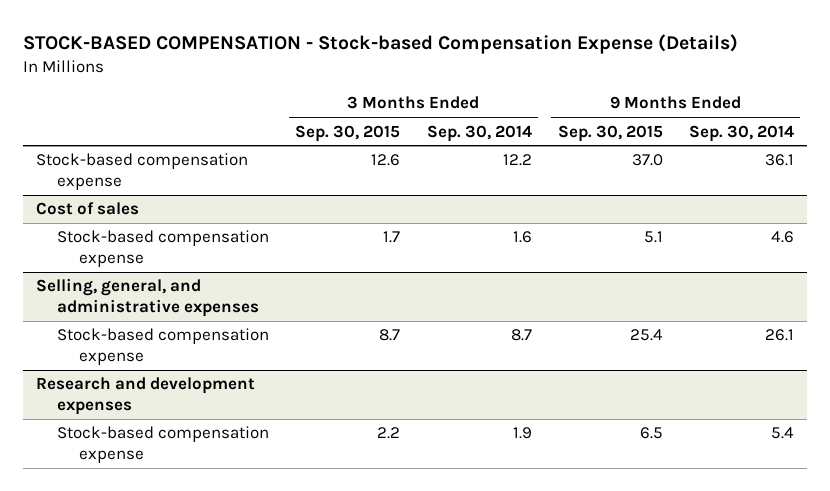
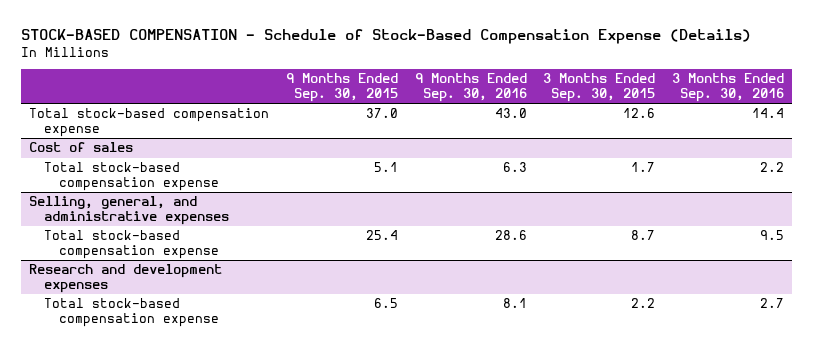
[22,33,738,54] STOCK-BASED COMPENSATION - Stock-based Compensation Expense (Details) -> [21,29,752,45] STOCK-BASED COMPENSATION - Schedule of Stock-Based Compensation Expense (Details)
[426,124,532,142] Sep. 30, 2014 -> none
[688,124,794,142] Sep. 30, 2014 -> none
none -> [414,73,527,103] 9 Months Ended Sep. 30, 2016
none -> [672,73,785,103] 3 Months Ended Sep. 30, 2016
[35,153,248,190] Stock-based compensation expense -> [29,108,270,138] Total stock-based compensation expense
[57,230,270,267] Stock-based compensation expense -> [44,162,219,192] Total stock-based compensation expense
[57,328,270,365] Stock-based compensation expense -> [44,230,219,260] Total stock-based compensation expense
[57,426,270,463] Stock-based compensation expense -> [44,298,219,328] Total stock-based compensation expense

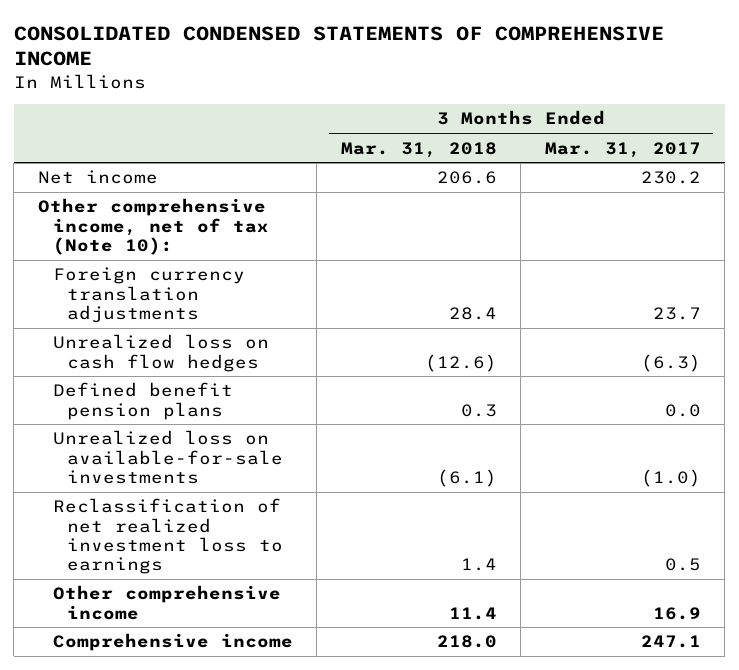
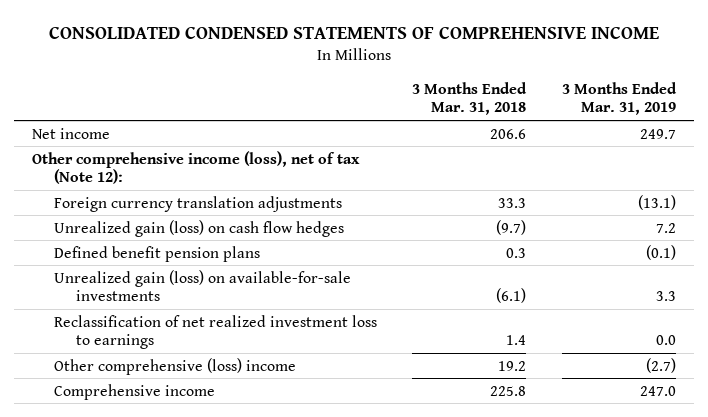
[544,141,701,158] Mar. 31, 2017 -> none
none -> [561,81,677,116] 3 Months Ended Mar. 31, 2019
[37,198,269,255] Other comprehensive income, net of tax (Note 10): -> [31,150,360,185] Other comprehensive income (loss), net of tax (Note 12):
[448,306,497,320] 28.4 -> [498,197,527,208] 33.3
[52,334,269,372] Unrealized loss on cash flow hedges -> [53,219,344,237] Unrealized gain (loss) on cash flow hedges
[424,353,497,372] (12.6) -> [496,219,527,235] (9.7)
[52,430,284,484] Unrealized loss on available-for-sale investments -> [53,269,351,302] Unrealized gain (loss) on available-for-sale investments
[52,585,281,620] Other comprehensive income -> [53,357,296,375] Other comprehensive (loss) income
[448,606,497,620] 11.4 -> [498,360,527,371] 19.2
[436,635,497,649] 218.0 -> [490,385,527,396] 225.8

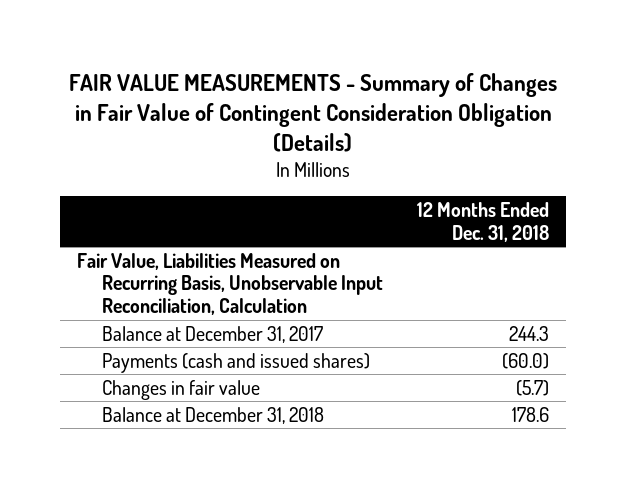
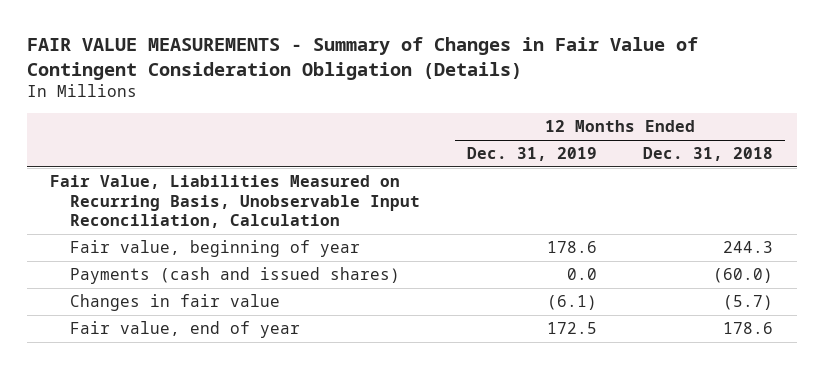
none -> [466,147,597,162] Dec. 31, 2019
[102,325,324,343] Balance at December 31, 2017 -> [70,240,361,258] Fair value, beginning of year
[102,406,325,424] Balance at December 31, 2018 -> [70,321,301,339] Fair value, end of year

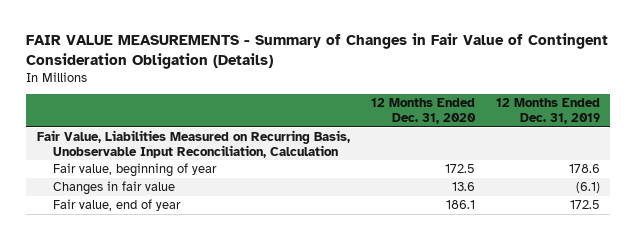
[643,147,774,162] Dec. 31, 2018 -> none
none -> [370,98,476,125] 12 Months Ended Dec. 31, 2020
[70,267,401,285] Payments (cash and issued shares) -> none

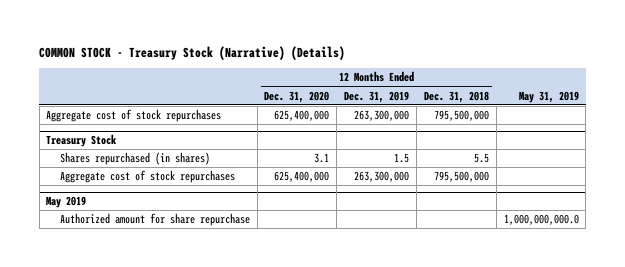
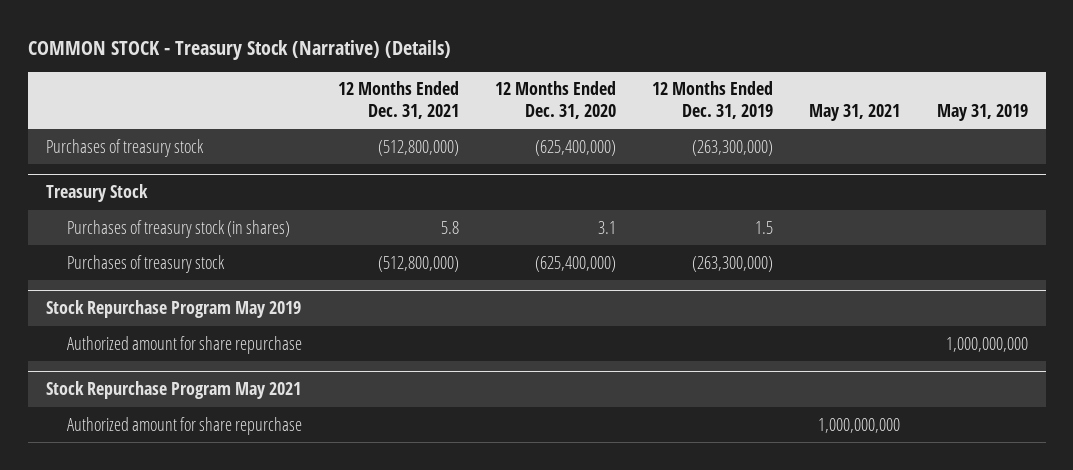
[423,90,489,103] Dec. 31, 2018 -> none
none -> [338,81,460,119] 12 Months Ended Dec. 31, 2021
none -> [809,103,901,121] May 31, 2021
[46,109,222,123] Aggregate cost of stock repurchases -> [45,138,204,157] Purchases of treasury stock
[274,110,330,122] 625,400,000 -> [535,139,617,156] (625,400,000)
[354,110,410,122] 263,300,000 -> [692,139,774,156] (263,300,000)
[59,152,210,166] Shares repurchased (in shares) -> [67,219,291,238] Purchases of treasury stock (in shares)
[59,170,235,184] Aggregate cost of stock repurchases -> [67,254,226,273] Purchases of treasury stock
[274,171,330,183] 625,400,000 -> [535,255,617,272] (625,400,000)
[354,171,410,183] 263,300,000 -> [692,255,774,272] (263,300,000)
[46,196,87,209] May 2019 -> [45,300,301,319] Stock Repurchase Program May 2019
[503,214,579,226] 1,000,000,000.0 -> [945,336,1028,352] 1,000,000,000
none -> [45,381,301,400] Stock Repurchase Program May 2021
none -> [67,416,303,435] Authorized amount for share repurchase

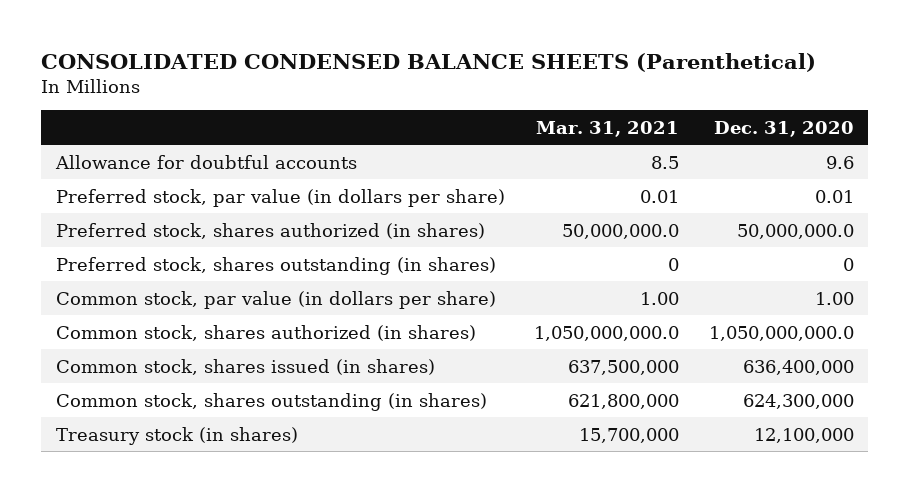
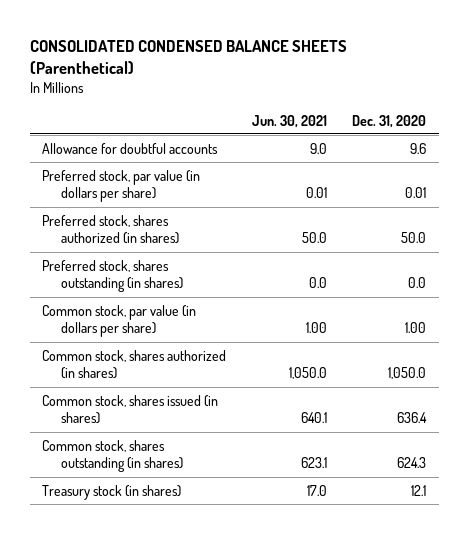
[536,120,680,137] Mar. 31, 2021 -> none
none -> [251,114,327,128] Jun. 30, 2021
[736,223,854,239] 50,000,000.0 -> [401,232,427,244] 50.0
[842,257,854,271] 0 -> [408,277,427,289] 0.0
[708,325,854,341] 1,050,000,000.0 -> [388,367,427,380] 1,050.0
[742,359,854,375] 636,400,000 -> [397,412,428,424] 636.4
[742,393,854,409] 624,300,000 -> [397,457,427,469] 624.3
[753,427,854,443] 12,100,000 -> [411,484,427,496] 12.1

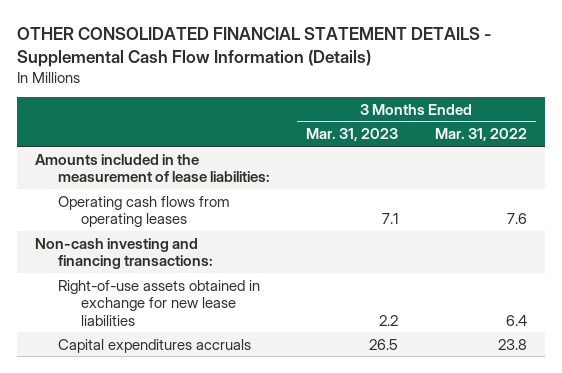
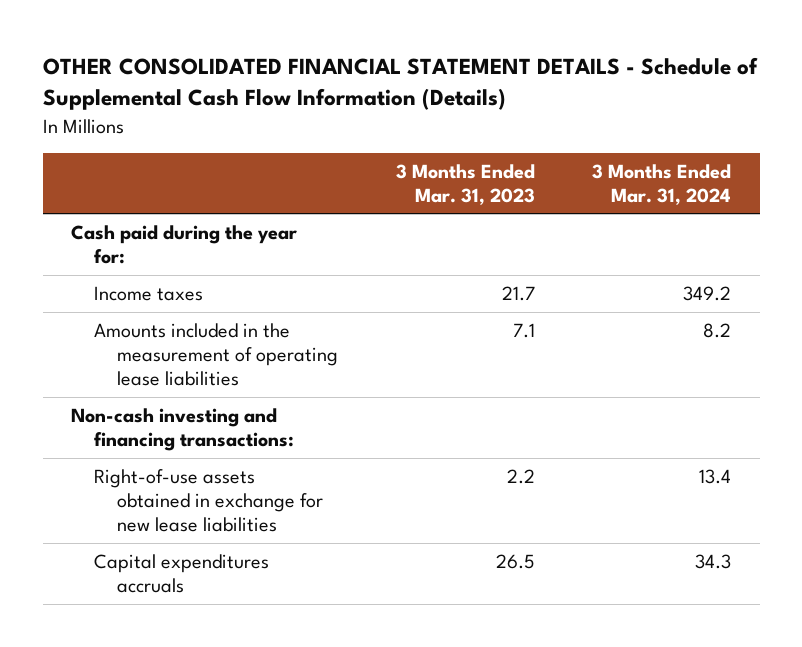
[16,26,491,67] OTHER CONSOLIDATED FINANCIAL STATEMENT DETAILS - Supplemental Cash Flow Information (Details) -> [42,56,758,111] OTHER CONSOLIDATED FINANCIAL STATEMENT DETAILS - Schedule of Supplemental Cash Flow Information (Details)
[434,128,527,142] Mar. 31, 2022 -> none
none -> [592,163,732,205] 3 Months Ended Mar. 31, 2024
[35,153,270,183] Amounts included in the measurement of lease liabilities: -> none
none -> [71,224,298,265] Cash paid during the year for:
none -> [94,285,204,301] Income taxes
[57,195,230,228] Operating cash flows from operating leases -> [94,322,339,387] Amounts included in the measurement of operating lease liabilities

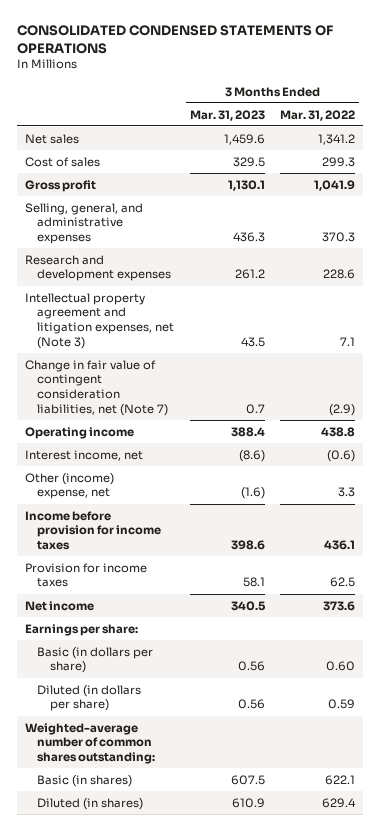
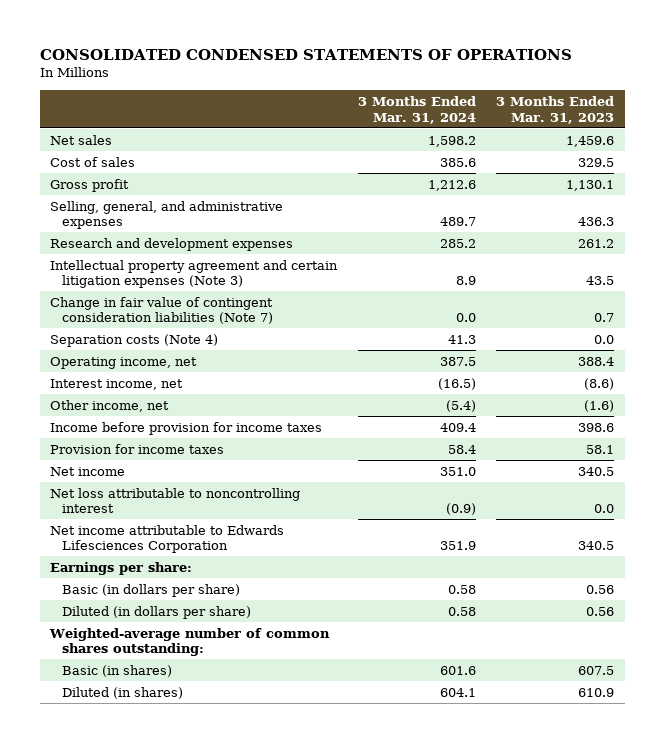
[280,109,356,121] Mar. 31, 2022 -> none
none -> [357,95,476,124] 3 Months Ended Mar. 31, 2024
[24,292,175,349] Intellectual property agreement and litigation expenses, net (Note 3) -> [50,259,339,289] Intellectual property agreement and certain litigation expenses (Note 3)
[24,359,169,416] Change in fair value of contingent consideration liabilities, net (Note 7) -> [50,296,274,325] Change in fair value of contingent consideration liabilities (Note 7)
none -> [50,333,219,347] Separation costs (Note 4)
[24,426,134,439] Operating income -> [50,356,198,369] Operating income, net
[24,472,114,500] Other (income) expense, net -> [50,399,170,412] Other income, net
none -> [50,487,301,514] Net loss attributable to noncontrolling interest
none -> [50,524,285,554] Net income attributable to Edwards Lifesciences Corporation

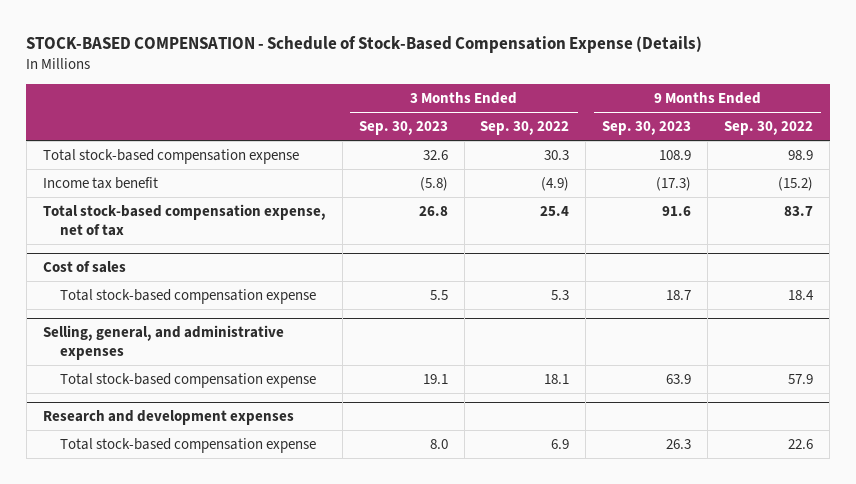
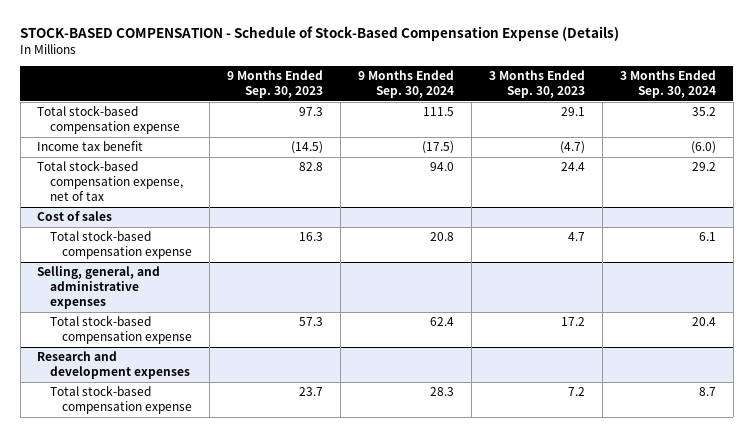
[480,121,570,136] Sep. 30, 2022 -> none
[724,121,814,136] Sep. 30, 2022 -> none
none -> [357,70,454,99] 9 Months Ended Sep. 30, 2024
none -> [619,70,716,99] 3 Months Ended Sep. 30, 2024
[422,149,448,160] 32.6 -> [560,107,585,117] 29.1
[659,149,692,160] 108.9 -> [299,107,324,117] 97.3
[419,176,448,191] (5.8) -> [559,141,585,155] (4.7)
[656,176,692,191] (17.3) -> [291,141,324,155] (14.5)
[418,205,448,216] 26.8 -> [560,162,585,172] 24.4
[662,205,692,216] 91.6 -> [299,162,324,172] 82.8
[429,289,448,300] 5.5 -> [567,232,585,242] 4.7
[666,289,692,300] 18.7 -> [299,232,324,242] 16.3
[422,373,448,384] 19.1 -> [560,317,585,327] 17.2
[666,373,692,384] 63.9 -> [299,317,324,327] 57.3
[429,438,448,449] 8.0 -> [567,387,585,397] 7.2
[666,438,692,449] 26.3 -> [299,387,324,397] 23.7

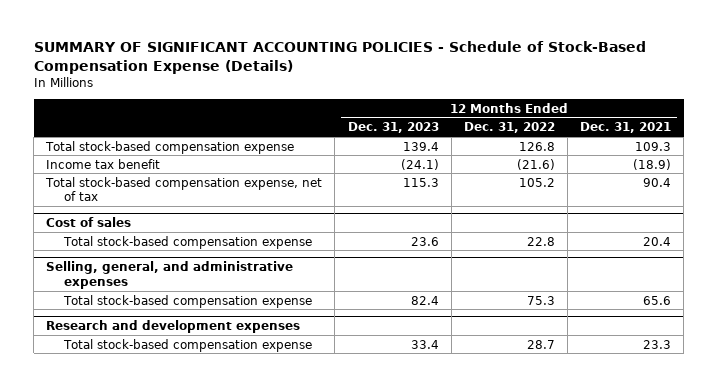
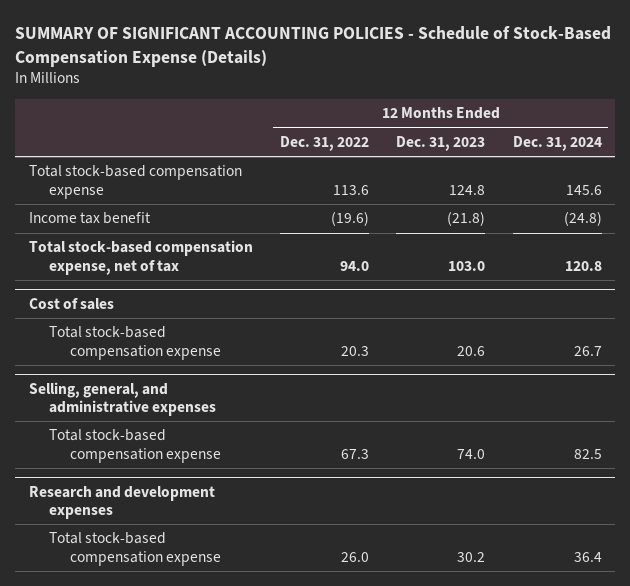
[580,122,672,134] Dec. 31, 2021 -> none
none -> [512,135,602,151] Dec. 31, 2024
[402,141,439,151] 139.4 -> [449,184,486,195] 124.8
[518,141,555,151] 126.8 -> [333,184,370,195] 113.6
[400,158,439,170] (24.1) -> [447,211,486,227] (21.8)
[516,158,555,170] (21.6) -> [331,211,370,227] (19.6)
[402,177,439,187] 115.3 -> [448,260,486,271] 103.0
[518,177,555,187] 105.2 -> [340,260,370,271] 94.0
[410,236,439,246] 23.6 -> [457,345,486,356] 20.6
[526,236,555,246] 22.8 -> [341,345,370,356] 20.3
[410,295,439,305] 82.4 -> [457,448,486,459] 74.0
[526,295,555,305] 75.3 -> [341,448,370,459] 67.3
[410,339,439,349] 33.4 -> [457,551,486,562] 30.2
[526,339,555,349] 28.7 -> [341,551,370,562] 26.0

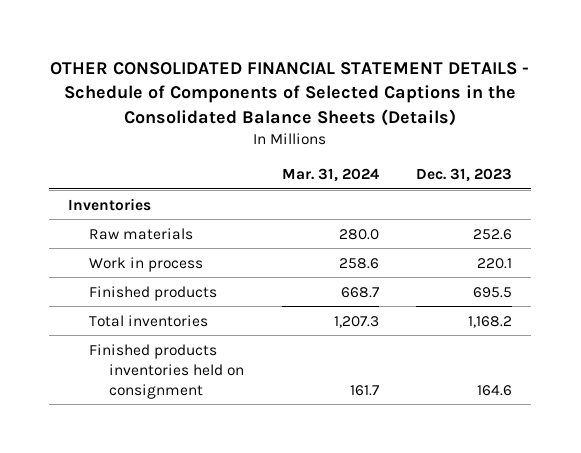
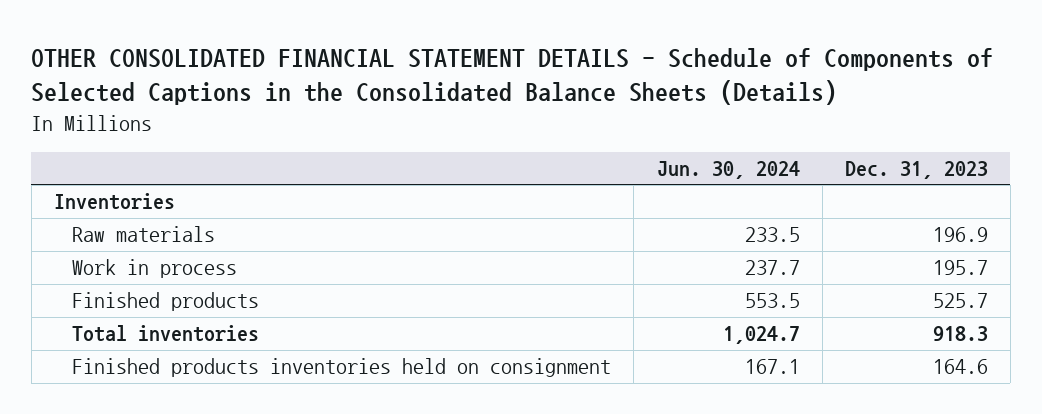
[281,167,379,182] Mar. 31, 2024 -> none
none -> [656,161,800,180] Jun. 30, 2024
[473,228,513,240] 252.6 -> [932,227,988,243] 196.9
[477,257,513,269] 220.1 -> [932,260,988,276] 195.7
[473,286,513,298] 695.5 -> [932,293,988,309] 525.7
[468,315,513,328] 1,168.2 -> [932,326,988,342] 918.3

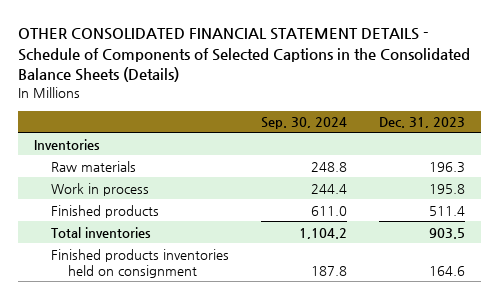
[656,161,800,180] Jun. 30, 2024 -> none
none -> [261,117,348,130] Sep. 30, 2024
[932,227,988,243] 196.9 -> [429,161,466,173] 196.3
[932,260,988,276] 195.7 -> [429,183,466,194] 195.8
[932,293,988,309] 525.7 -> [429,205,466,216] 511.4
[932,326,988,342] 918.3 -> [429,227,466,239] 903.5

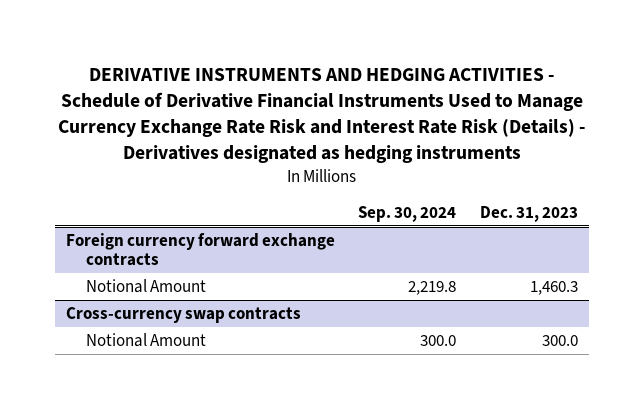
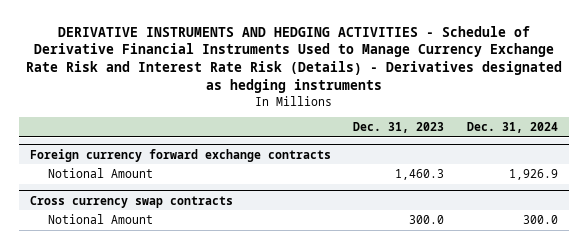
[358,205,457,222] Sep. 30, 2024 -> none
none -> [466,121,558,133] Dec. 31, 2024
[66,307,302,324] Cross-currency swap contracts -> [30,195,234,208] Cross currency swap contracts

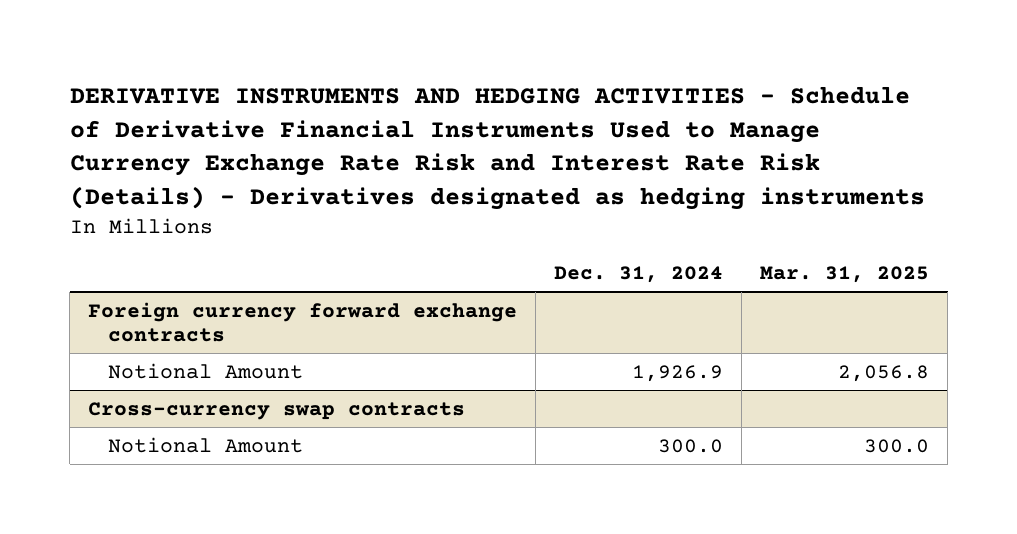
[353,121,445,133] Dec. 31, 2023 -> none
none -> [760,266,930,284] Mar. 31, 2025
[30,195,234,208] Cross currency swap contracts -> [88,401,466,420] Cross-currency swap contracts

